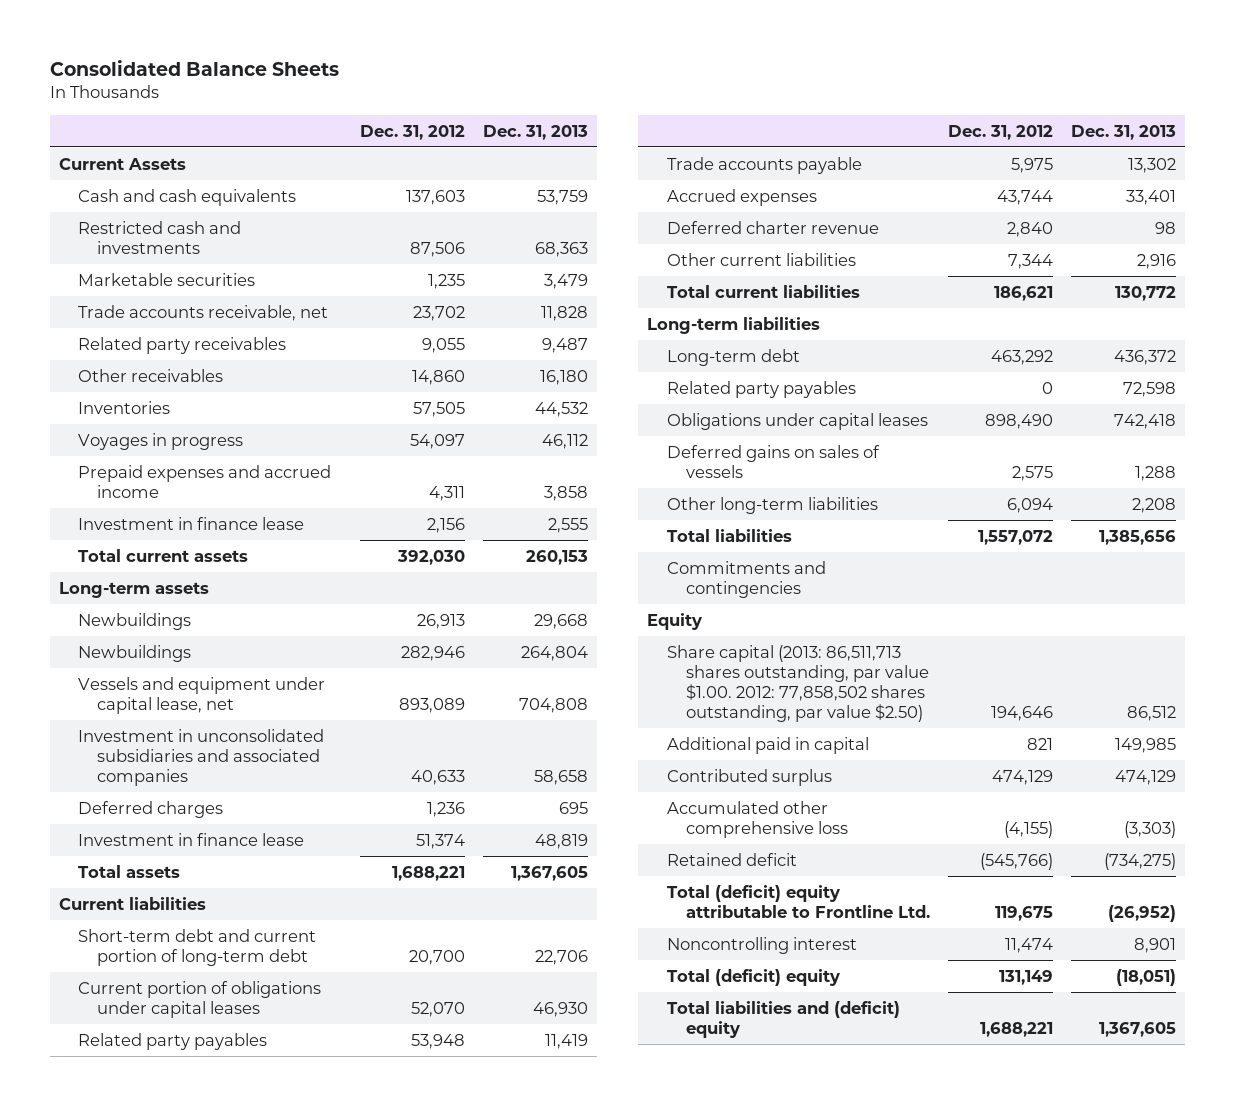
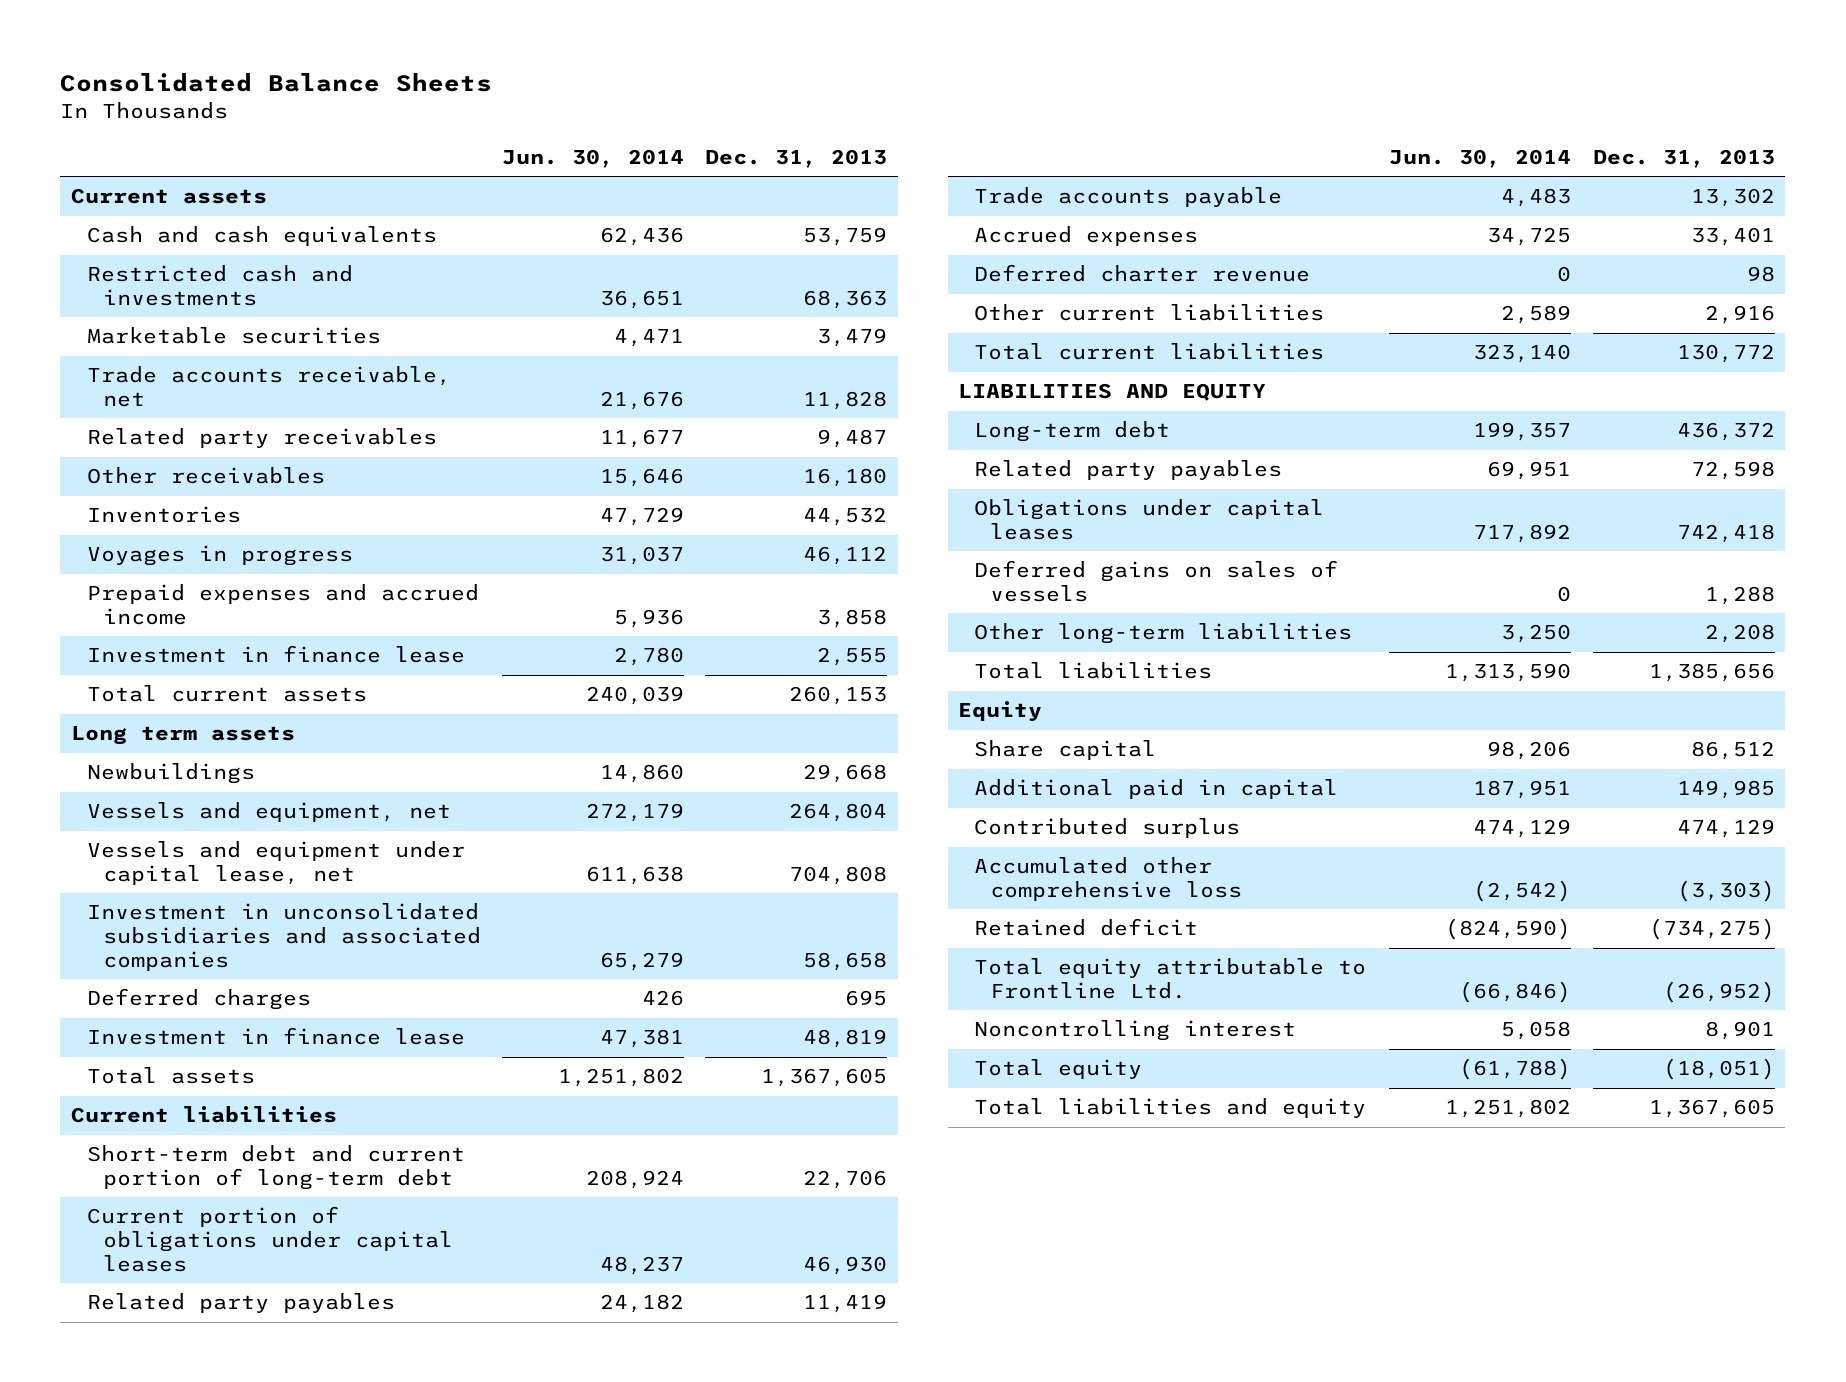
[359,124,465,140] Dec. 31, 2012 -> none
none -> [502,148,685,168] Jun. 30, 2014
[59,157,187,170] Current Assets -> [71,188,268,205] Current assets
[59,581,210,598] Long-term assets -> [71,726,296,746] Long term assets
[78,644,192,662] Newbuildings -> [86,802,451,823] Vessels and equipment, net
[647,316,821,334] Long-term liabilities -> none
none -> [958,383,1267,402] LIABILITIES AND EQUITY
[666,560,826,598] Commitments and contingencies -> none
[666,644,929,722] Share capital (2013: 86,511,713 shares outstanding, par value $1.00. 2012: 77,858,502 shares outstanding, par value $2.50) -> [974,740,1157,761] Share capital
[666,884,930,918] Total (deficit) equity attributable to Frontline Ltd. -> [974,958,1367,1000] Total equity attributable to Frontline Ltd.
[666,968,840,986] Total (deficit) equity -> [974,1059,1143,1080] Total equity
[666,1000,900,1038] Total liabilities and (deficit) equity -> [974,1098,1367,1119] Total liabilities and equity

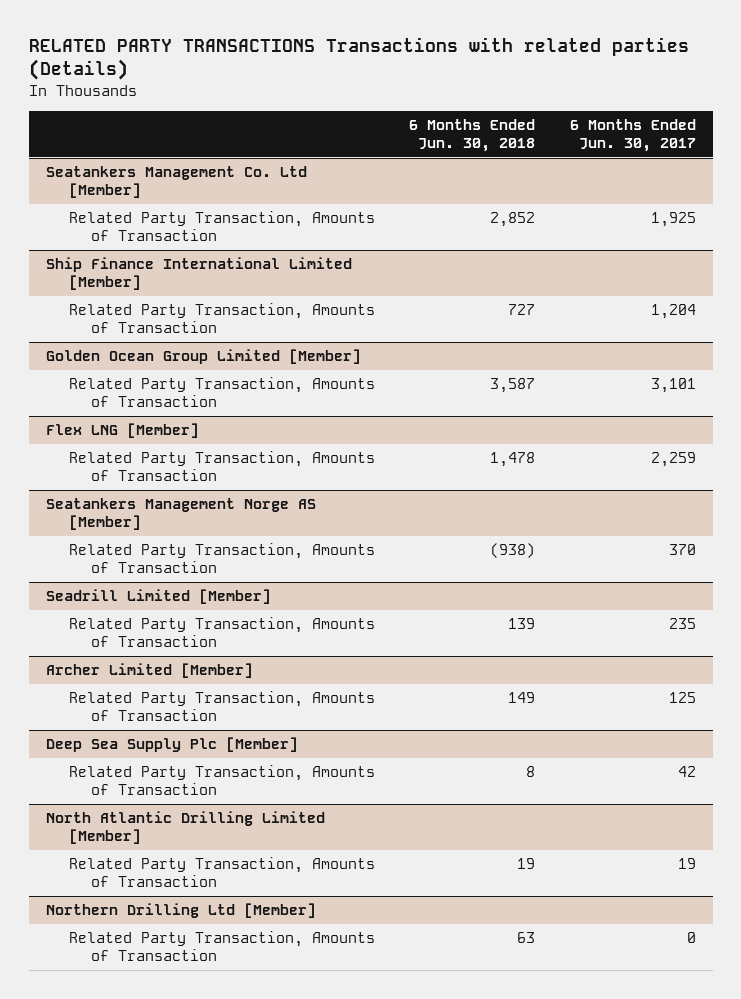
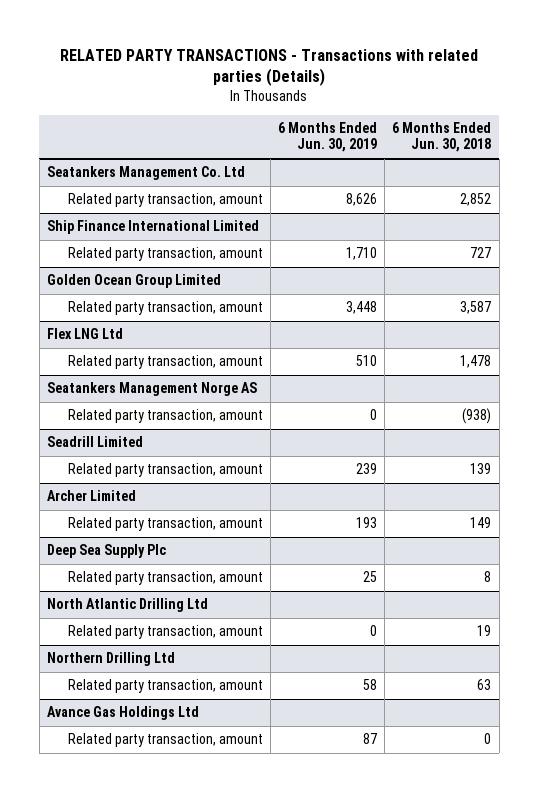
[28,36,689,81] RELATED PARTY TRANSACTIONS Transactions with related parties (Details) -> [60,48,479,87] RELATED PARTY TRANSACTIONS - Transactions with related parties (Details)
[569,119,696,152] 6 Months Ended Jun. 30, 2017 -> none
none -> [278,122,378,153] 6 Months Ended Jun. 30, 2019
[45,166,307,199] Seatankers Management Co. Ltd [Member] -> [46,166,245,181] Seatankers Management Co. Ltd
[68,211,375,242] Related Party Transaction, Amounts of Transaction -> [68,193,264,208] Related party transaction, amount
[45,257,352,291] Ship Finance International Limited [Member] -> [46,220,259,235] Ship Finance International Limited
[68,303,375,334] Related Party Transaction, Amounts of Transaction -> [68,247,264,262] Related party transaction, amount
[45,349,361,365] Golden Ocean Group Limited [Member] -> [46,274,221,289] Golden Ocean Group Limited
[68,377,375,408] Related Party Transaction, Amounts of Transaction -> [68,301,264,316] Related party transaction, amount
[45,423,199,439] Flex LNG [Member] -> [46,328,123,340] Flex LNG Ltd
[68,451,375,482] Related Party Transaction, Amounts of Transaction -> [68,355,264,370] Related party transaction, amount
[45,498,316,531] Seatankers Management Norge AS [Member] -> [46,382,257,397] Seatankers Management Norge AS
[68,543,375,574] Related Party Transaction, Amounts of Transaction -> [68,409,264,424] Related party transaction, amount
[45,589,271,605] Seadrill Limited [Member] -> [46,436,143,448] Seadrill Limited
[68,617,375,648] Related Party Transaction, Amounts of Transaction -> [68,463,264,478] Related party transaction, amount
[45,663,253,679] Archer Limited [Member] -> [46,490,136,502] Archer Limited
[68,691,375,722] Related Party Transaction, Amounts of Transaction -> [68,517,264,532] Related party transaction, amount
[45,737,298,753] Deep Sea Supply Plc [Member] -> [46,544,166,559] Deep Sea Supply Plc
[68,765,375,796] Related Party Transaction, Amounts of Transaction -> [68,571,264,586] Related party transaction, amount
[45,811,325,845] North Atlantic Drilling Limited [Member] -> [46,598,208,613] North Atlantic Drilling Ltd
[68,857,375,888] Related Party Transaction, Amounts of Transaction -> [68,625,264,640] Related party transaction, amount
[45,903,316,919] Northern Drilling Ltd [Member] -> [46,652,175,667] Northern Drilling Ltd
[68,931,375,962] Related Party Transaction, Amounts of Transaction -> [68,679,264,694] Related party transaction, amount
none -> [46,706,199,721] Avance Gas Holdings Ltd
none -> [68,733,264,748] Related party transaction, amount

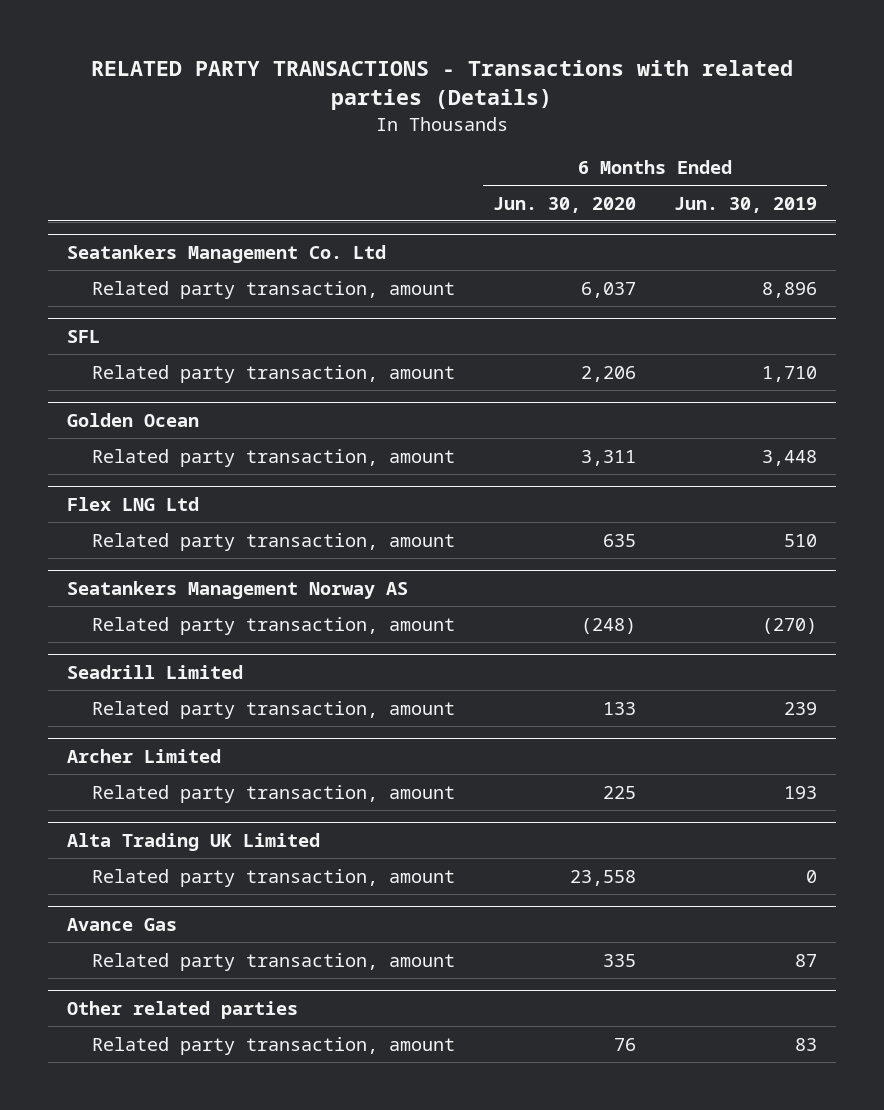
[392,122,492,153] 6 Months Ended Jun. 30, 2018 -> none
none -> [492,196,636,213] Jun. 30, 2020
[346,193,378,207] 8,626 -> [761,281,817,298] 8,896
[46,220,259,235] Ship Finance International Limited -> [66,329,100,343] SFL
[46,274,221,289] Golden Ocean Group Limited -> [66,412,199,427] Golden Ocean
[46,382,257,397] Seatankers Management Norge AS -> [66,580,408,599] Seatankers Management Norway AS
[370,409,378,421] 0 -> [761,617,817,634] (270)
[46,544,166,559] Deep Sea Supply Plc -> none
[68,571,264,586] Related party transaction, amount -> none
[46,598,208,613] North Atlantic Drilling Ltd -> none
none -> [66,832,320,851] Alta Trading UK Limited
[46,652,175,667] Northern Drilling Ltd -> none
[68,679,264,694] Related party transaction, amount -> none
[46,706,199,721] Avance Gas Holdings Ltd -> [66,917,177,931] Avance Gas
none -> [66,1000,298,1019] Other related parties
none -> [91,1036,455,1055] Related party transaction, amount

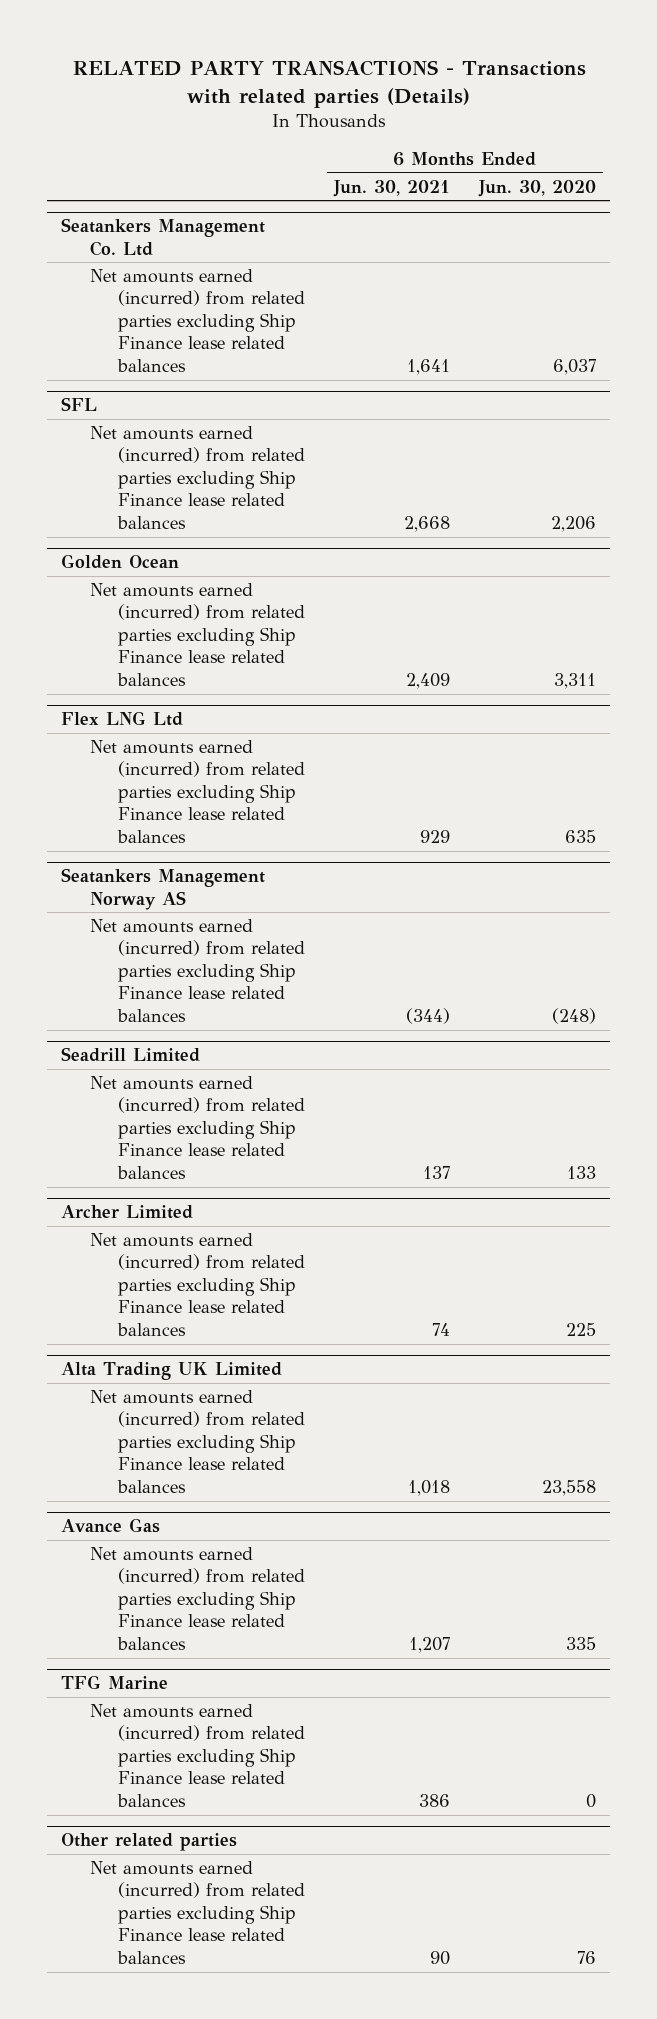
[673,196,817,213] Jun. 30, 2019 -> none
none -> [332,179,450,197] Jun. 30, 2021
[91,280,455,299] Related party transaction, amount -> [89,268,306,373] Net amounts earned (incurred) from related parties excluding Ship Finance lease related balances
[91,364,455,383] Related party transaction, amount -> [89,425,306,530] Net amounts earned (incurred) from related parties excluding Ship Finance lease related balances
[91,448,455,467] Related party transaction, amount -> [89,582,306,687] Net amounts earned (incurred) from related parties excluding Ship Finance lease related balances
[91,532,455,551] Related party transaction, amount -> [89,739,306,844] Net amounts earned (incurred) from related parties excluding Ship Finance lease related balances
[91,616,455,635] Related party transaction, amount -> [89,918,306,1023] Net amounts earned (incurred) from related parties excluding Ship Finance lease related balances
[91,700,455,719] Related party transaction, amount -> [89,1075,306,1180] Net amounts earned (incurred) from related parties excluding Ship Finance lease related balances
[91,784,455,803] Related party transaction, amount -> [89,1232,306,1337] Net amounts earned (incurred) from related parties excluding Ship Finance lease related balances
[91,868,455,887] Related party transaction, amount -> [89,1389,306,1494] Net amounts earned (incurred) from related parties excluding Ship Finance lease related balances
[91,952,455,971] Related party transaction, amount -> [89,1546,306,1651] Net amounts earned (incurred) from related parties excluding Ship Finance lease related balances
none -> [61,1675,169,1690] TFG Marine
none -> [89,1703,306,1808] Net amounts earned (incurred) from related parties excluding Ship Finance lease related balances
[91,1036,455,1055] Related party transaction, amount -> none
none -> [89,1860,306,1965] Net amounts earned (incurred) from related parties excluding Ship Finance lease related balances

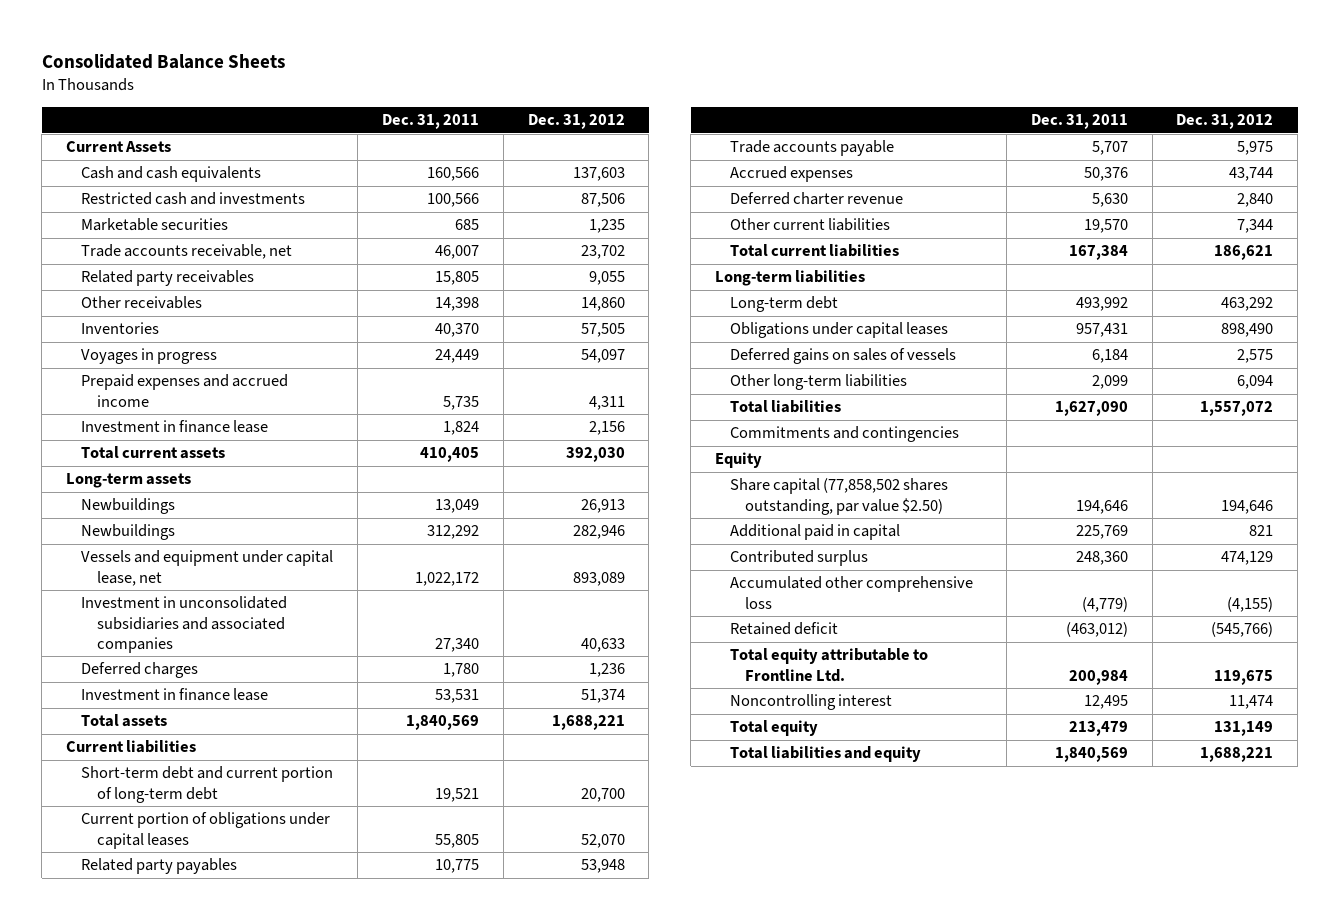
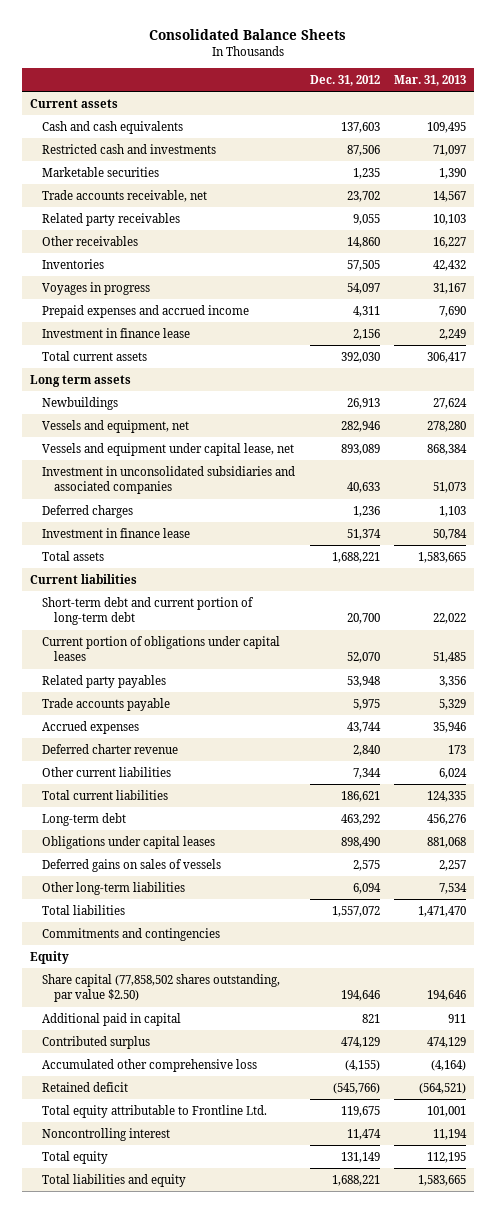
[382,114,480,130] Dec. 31, 2011 -> none
none -> [394,74,467,86] Mar. 31, 2013
[66,141,172,153] Current Assets -> [29,98,118,108] Current assets
[66,473,192,489] Long-term assets -> [29,374,131,387] Long term assets
[81,524,176,541] Newbuildings -> [41,419,189,433] Vessels and equipment, net
[714,270,865,287] Long-term liabilities -> none

